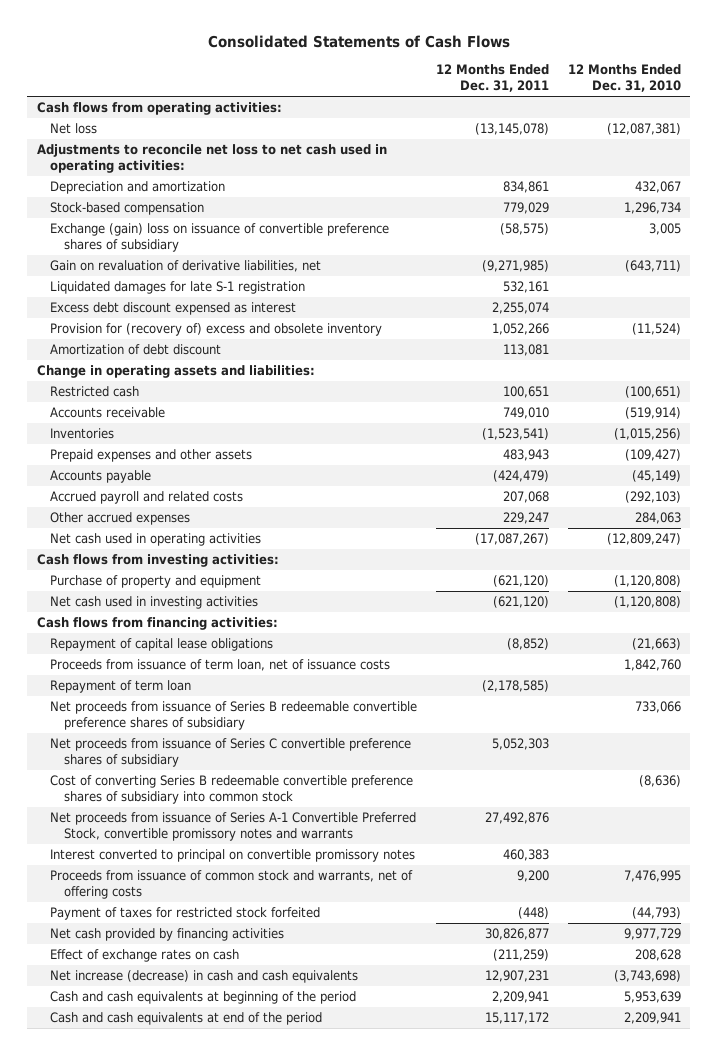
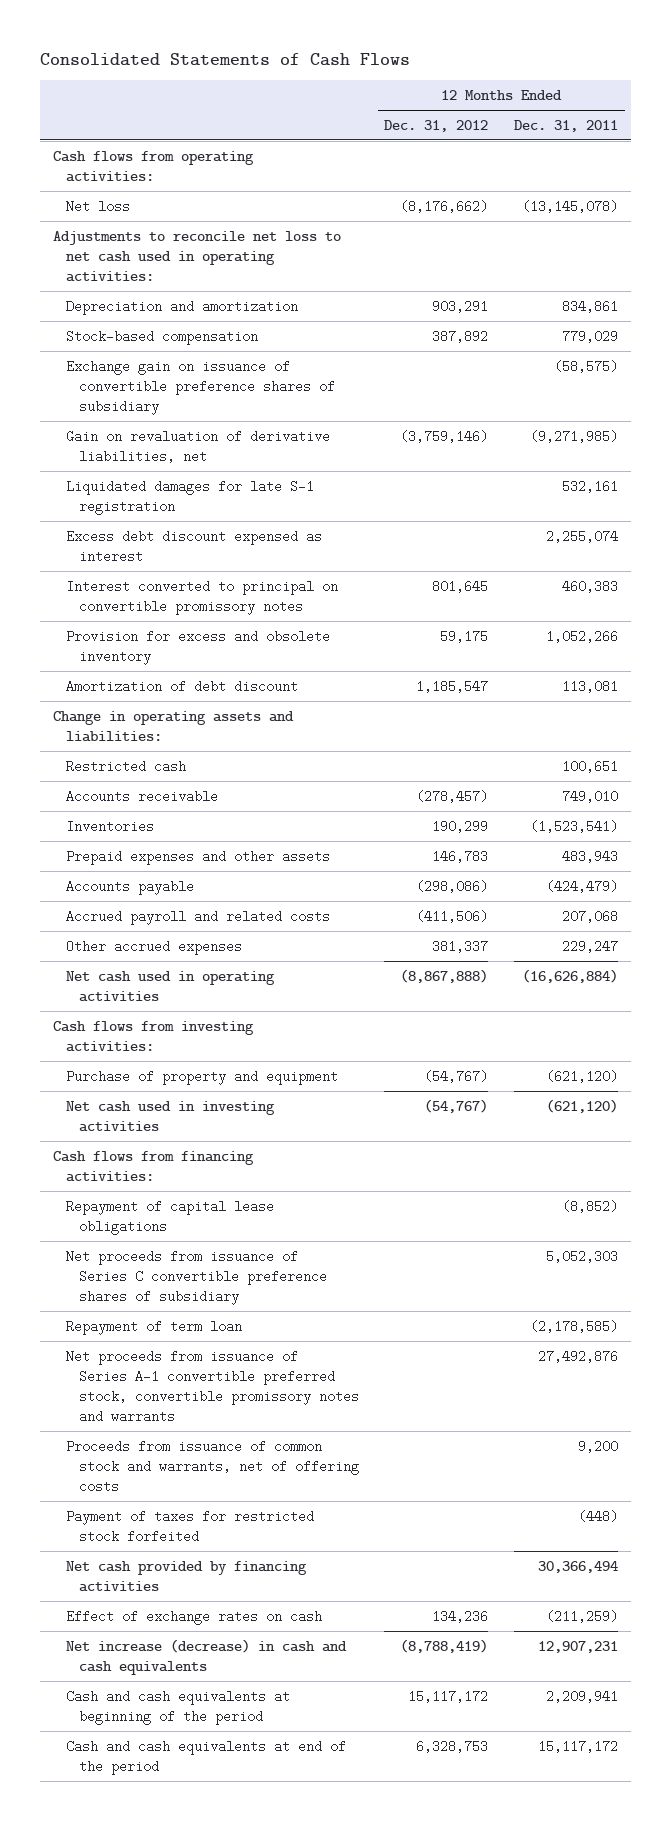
[567,64,681,93] 12 Months Ended Dec. 31, 2010 -> none
none -> [384,119,489,132] Dec. 31, 2012
[50,223,390,252] Exchange (gain) loss on issuance of convertible preference shares of subsidiary -> [65,359,335,415] Exchange gain on issuance of convertible preference shares of subsidiary
[50,849,416,863] Interest converted to principal on convertible promissory notes -> [65,579,338,615] Interest converted to principal on convertible promissory notes
[50,323,383,337] Provision for (recovery of) excess and obsolete inventory -> [65,629,330,665] Provision for excess and obsolete inventory
[474,533,549,546] (17,087,267) -> [522,968,619,983] (16,626,884)
[50,659,391,672] Proceeds from issuance of term loan, net of issuance costs -> none
[50,701,418,730] Net proceeds from issuance of Series B redeemable convertible preference shares of subsidiary -> none
[50,775,414,804] Cost of converting Series B redeemable convertible preference shares of subsidiary into common stock -> none
[50,680,192,694] Repayment of term loan -> [65,1319,242,1335] Repayment of term loan
[50,812,417,841] Net proceeds from issuance of Series A-1 Convertible Preferred Stock, convertible promissory notes and warrants -> [65,1349,359,1424] Net proceeds from issuance of Series A-1 convertible preferred stock, convertible promissory notes and warrants
[484,928,549,941] 30,826,877 -> [538,1560,619,1573] 30,366,494

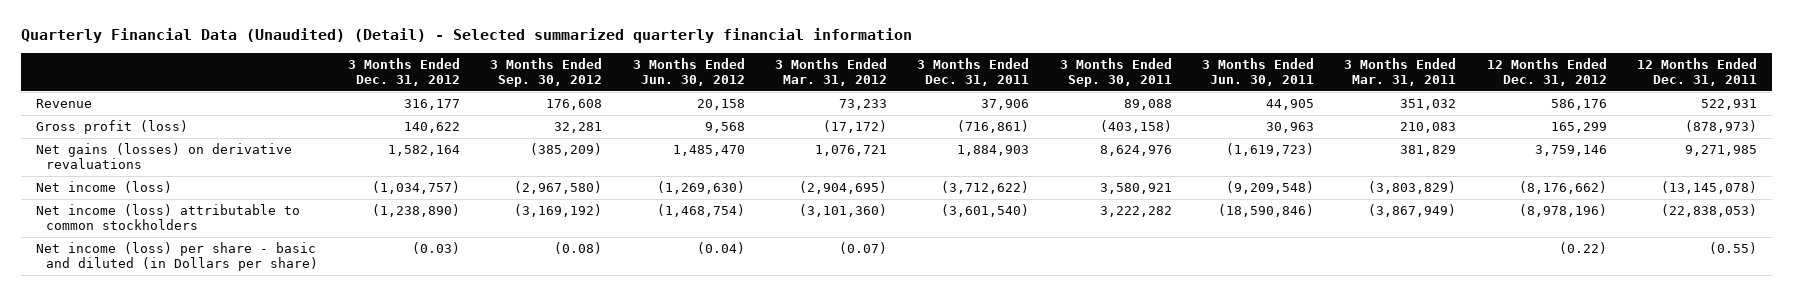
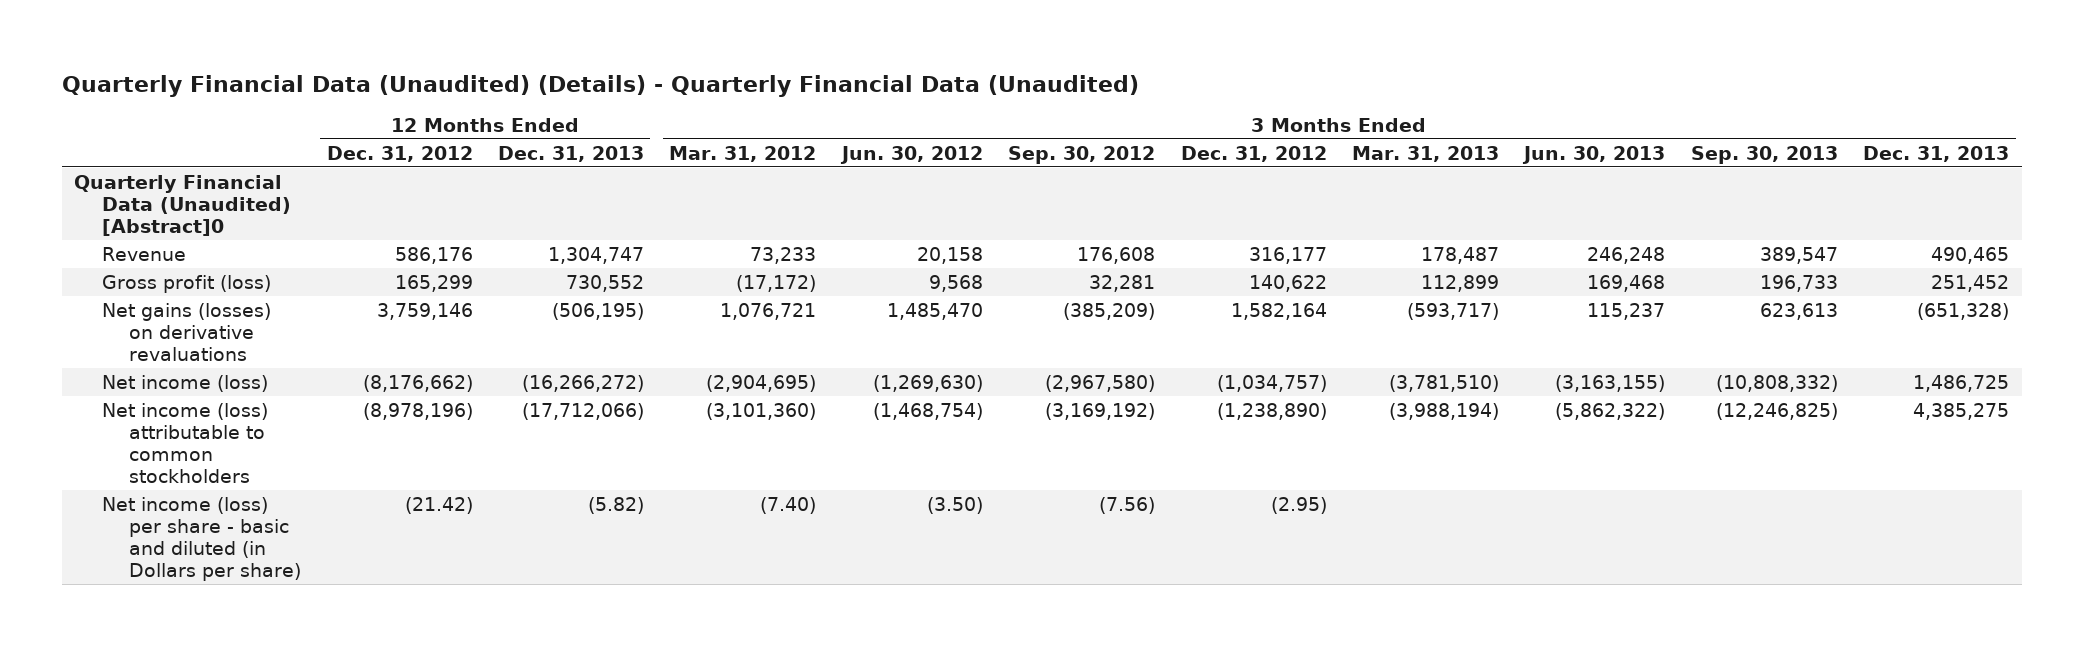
[20,28,912,44] Quarterly Financial Data (Unaudited) (Detail) - Selected summarized quarterly financial information -> [61,74,1139,97] Quarterly Financial Data (Unaudited) (Details) - Quarterly Financial Data (Unaudited)
[917,58,1030,86] 3 Months Ended Dec. 31, 2011 -> none
[1059,58,1172,87] 3 Months Ended Sep. 30, 2011 -> none
[1202,58,1315,86] 3 Months Ended Jun. 30, 2011 -> none
[1344,58,1457,86] 3 Months Ended Mar. 31, 2011 -> none
[1637,58,1758,86] 12 Months Ended Dec. 31, 2011 -> none
none -> [497,145,644,162] Dec. 31, 2013
none -> [1351,145,1499,162] Mar. 31, 2013
none -> [1522,145,1666,164] Jun. 30, 2013
none -> [1690,145,1838,164] Sep. 30, 2013
none -> [1863,145,2010,162] Dec. 31, 2013
none -> [74,175,291,237] Quarterly Financial Data (Unaudited) [Abstract]0
[412,242,461,255] (0.03) -> [1270,497,1327,515] (2.95)
[554,242,603,255] (0.08) -> [1099,497,1156,515] (7.56)
[696,242,745,255] (0.04) -> [926,497,983,515] (3.50)
[839,242,888,255] (0.07) -> [760,497,817,515] (7.40)
[1558,242,1607,255] (0.22) -> [404,497,473,515] (21.42)

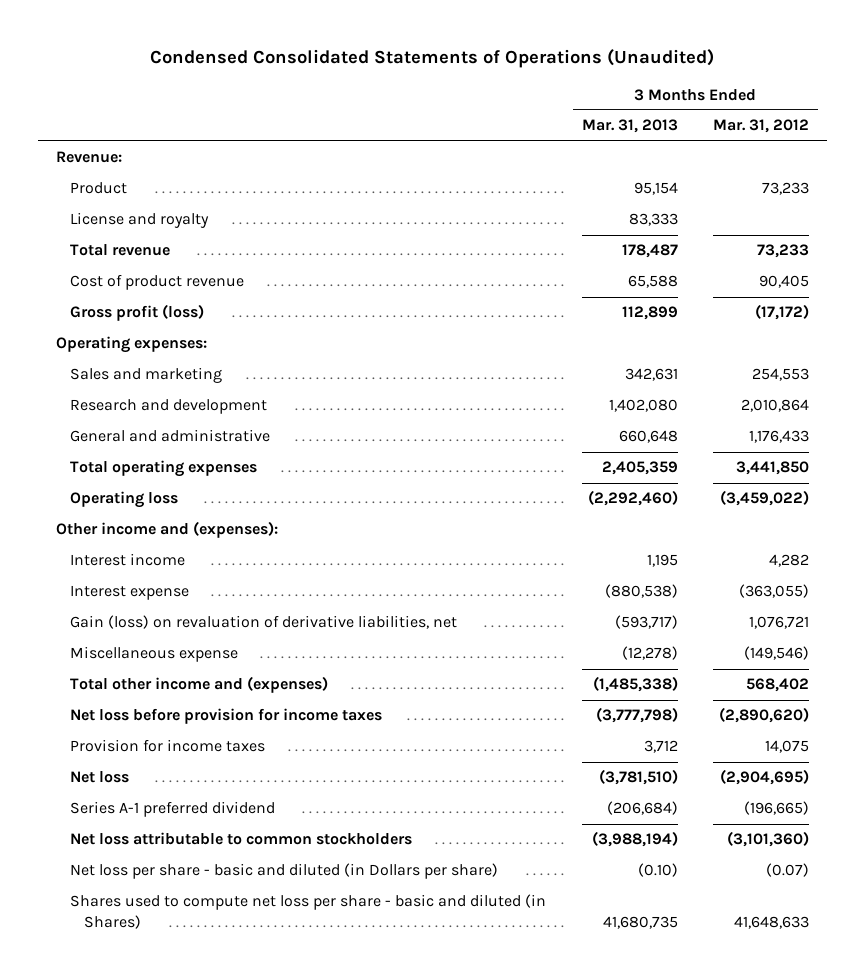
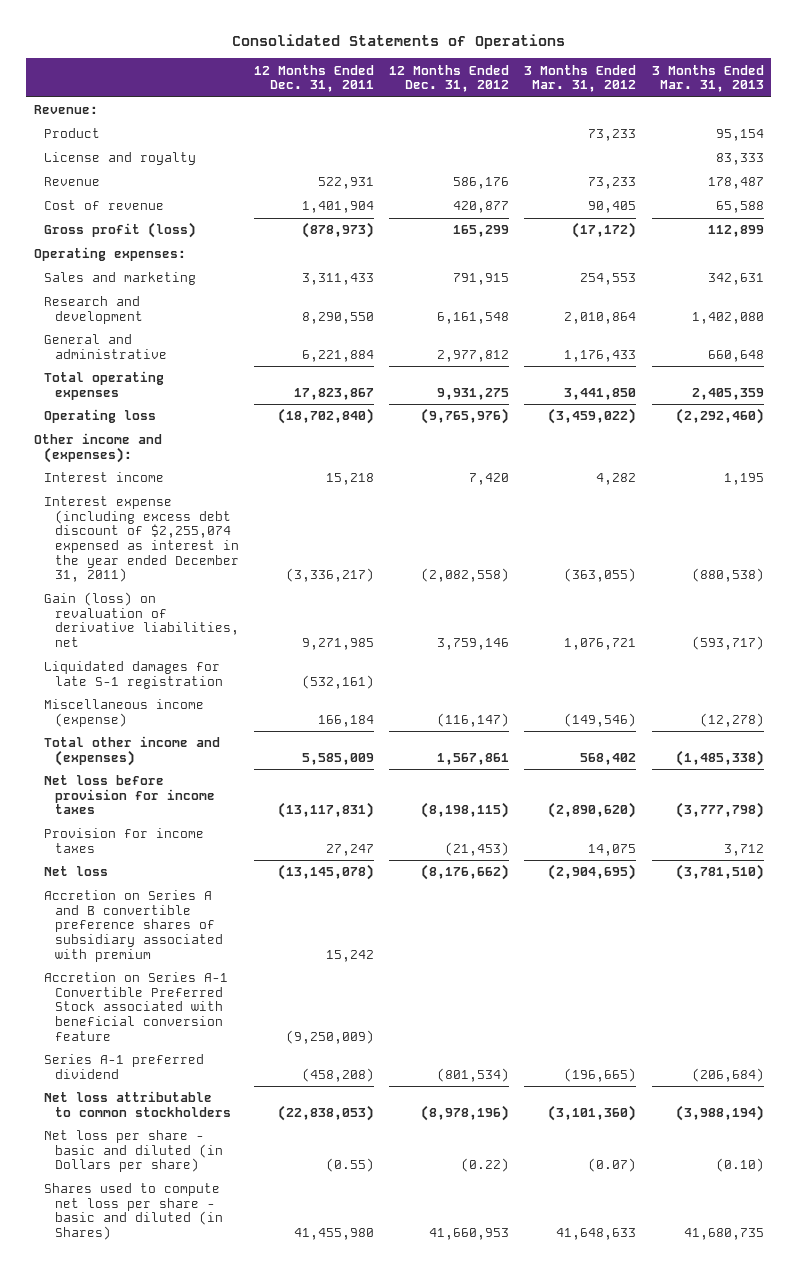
[150,48,715,68] Condensed Consolidated Statements of Operations (Unaudited) -> [231,33,565,49] Consolidated Statements of Operations
none -> [253,64,374,93] 12 Months Ended Dec. 31, 2011
none -> [389,64,510,93] 12 Months Ended Dec. 31, 2012
[69,244,170,257] Total revenue -> [44,177,101,187] Revenue
[69,274,244,291] Cost of product revenue -> [44,200,165,211] Cost of revenue
[69,585,189,601] Interest expense -> [44,496,239,583] Interest expense (including excess debt discount of $2,255,074 expensed as interest in the year ended December 31, 2011)
none -> [44,661,223,689] Liquidated damages for late S-1 registration
[69,646,238,663] Miscellaneous expense -> [44,699,205,727] Miscellaneous income (expense)
none -> [44,890,223,962] Accretion on Series A and B convertible preference shares of subsidiary associated with premium
none -> [44,972,229,1041] Accretion on Series A-1 Convertible Preferred Stock associated with beneficial conversion feature

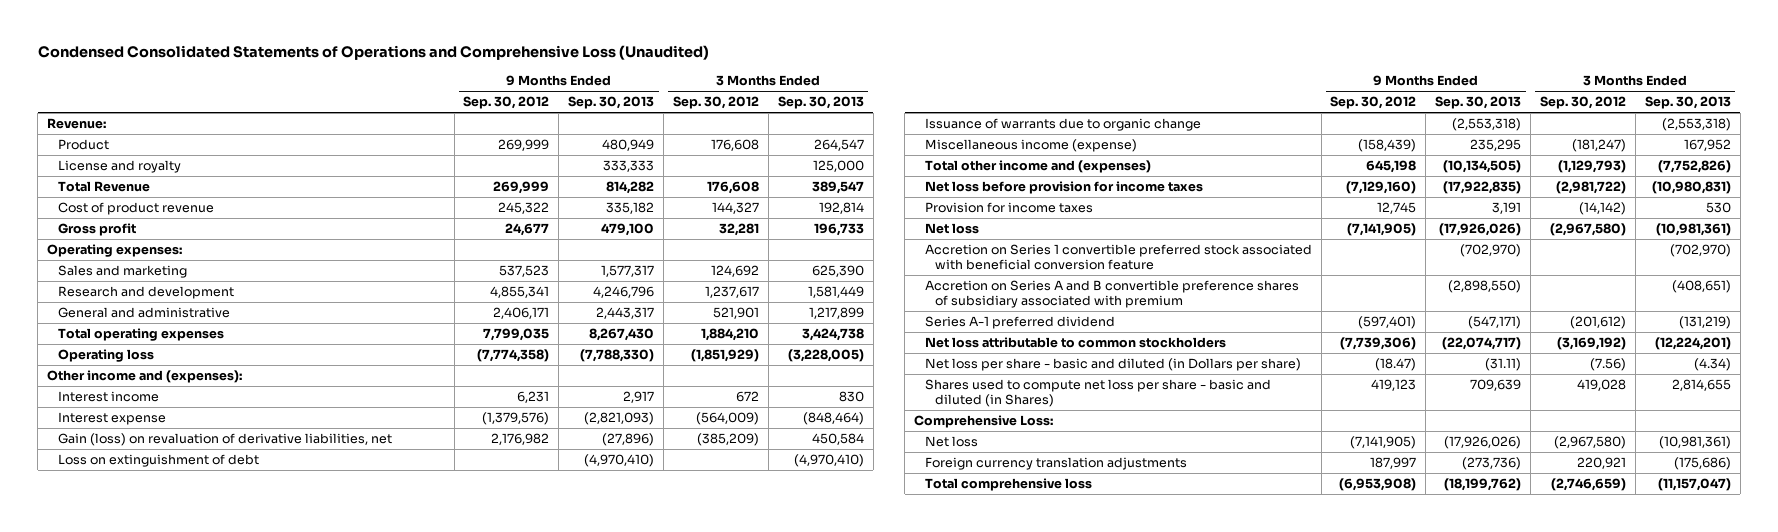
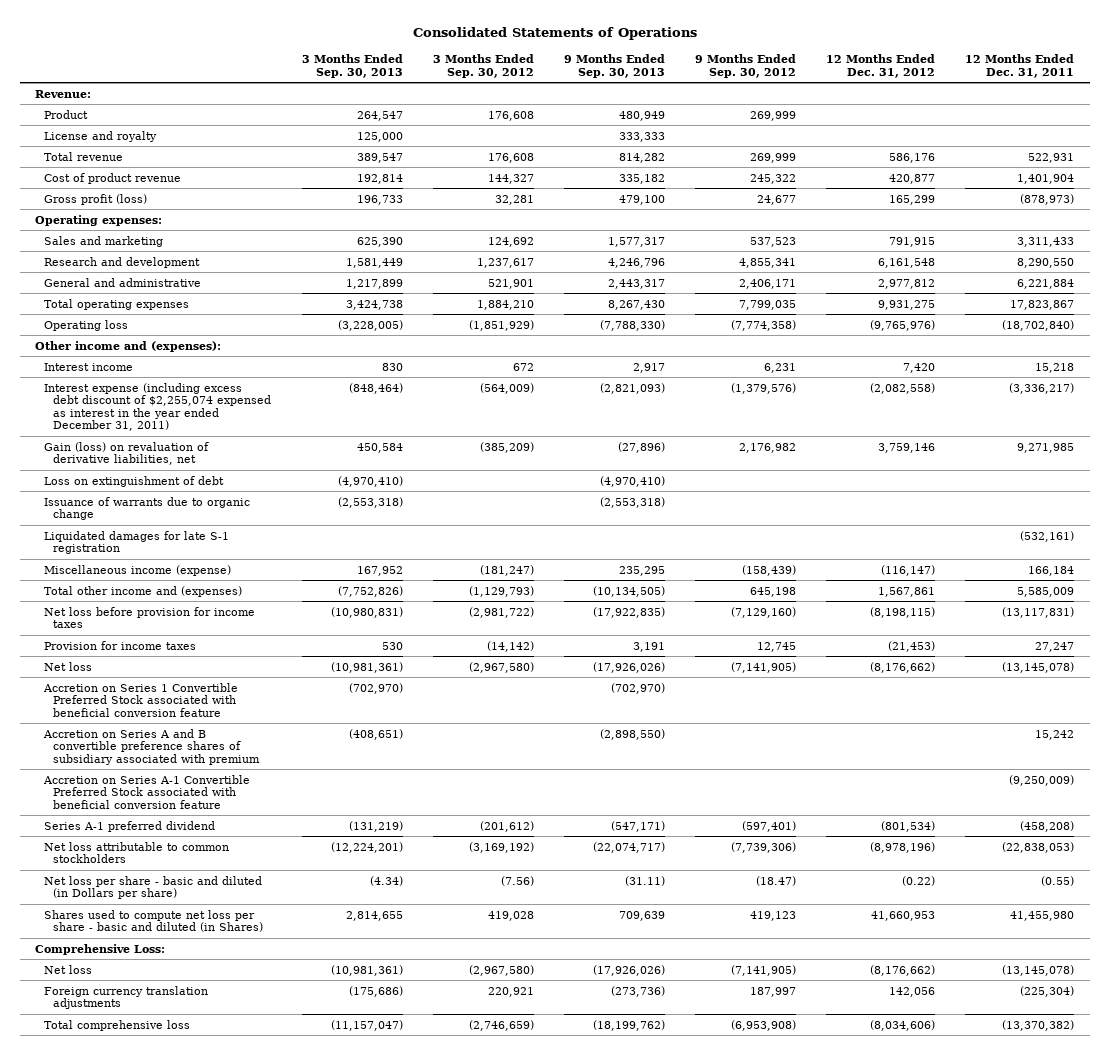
[37,45,709,61] Condensed Consolidated Statements of Operations and Comprehensive Loss (Unaudited) -> [412,27,697,41] Consolidated Statements of Operations
none -> [826,53,936,78] 12 Months Ended Dec. 31, 2012
none -> [965,53,1075,78] 12 Months Ended Dec. 31, 2011
[57,181,150,193] Total Revenue -> [44,151,124,161] Total revenue
[57,223,136,237] Gross profit -> [44,193,148,205] Gross profit (loss)
[57,412,166,426] Interest expense -> [44,382,272,432] Interest expense (including excess debt discount of $2,255,074 expensed as interest in the year ended December 31, 2011)
none -> [44,530,230,555] Liquidated damages for late S-1 registration
[924,244,1312,270] Accretion on Series 1 convertible preferred stock associated with beneficial conversion feature -> [43,682,239,717] Accretion on Series 1 Convertible Preferred Stock associated with beneficial conversion feature
none -> [43,774,251,809] Accretion on Series A-1 Convertible Preferred Stock associated with beneficial conversion feature

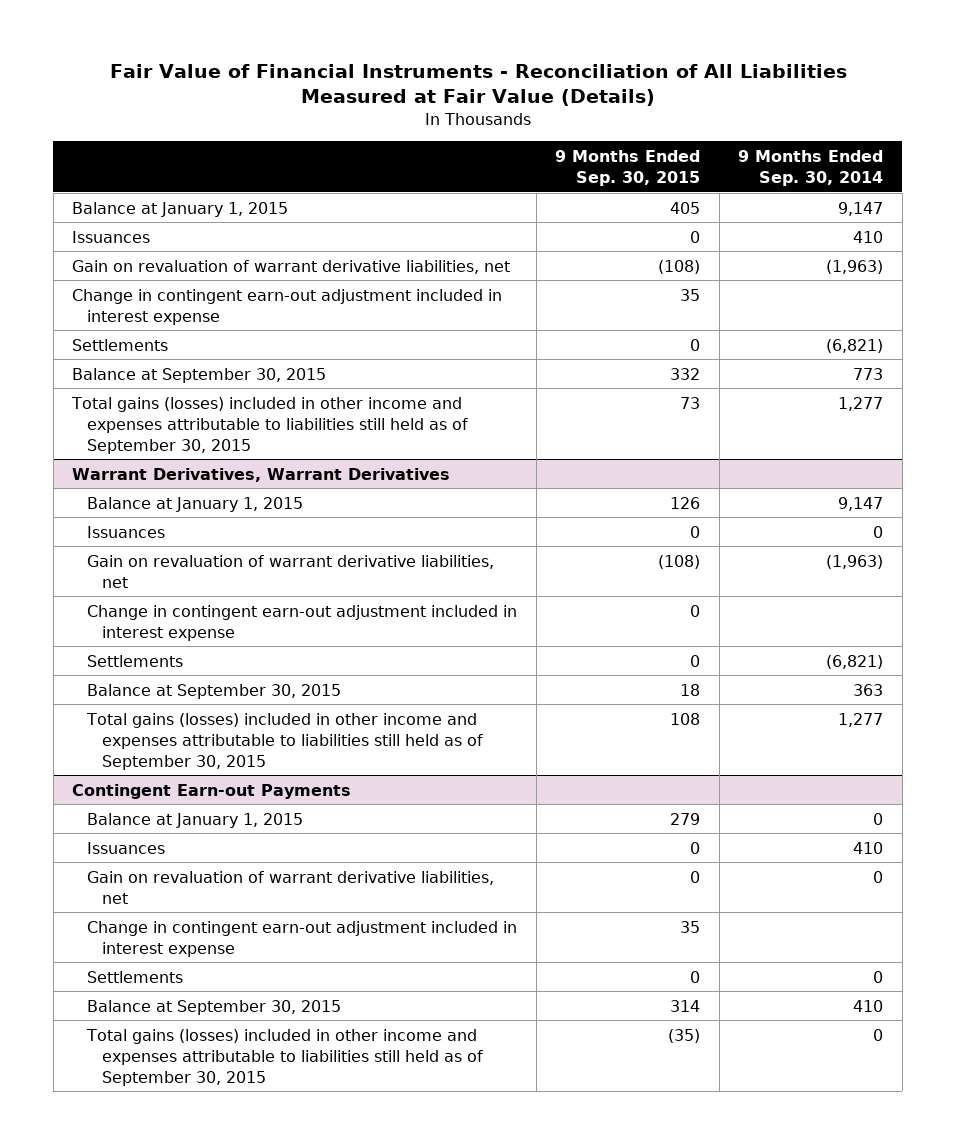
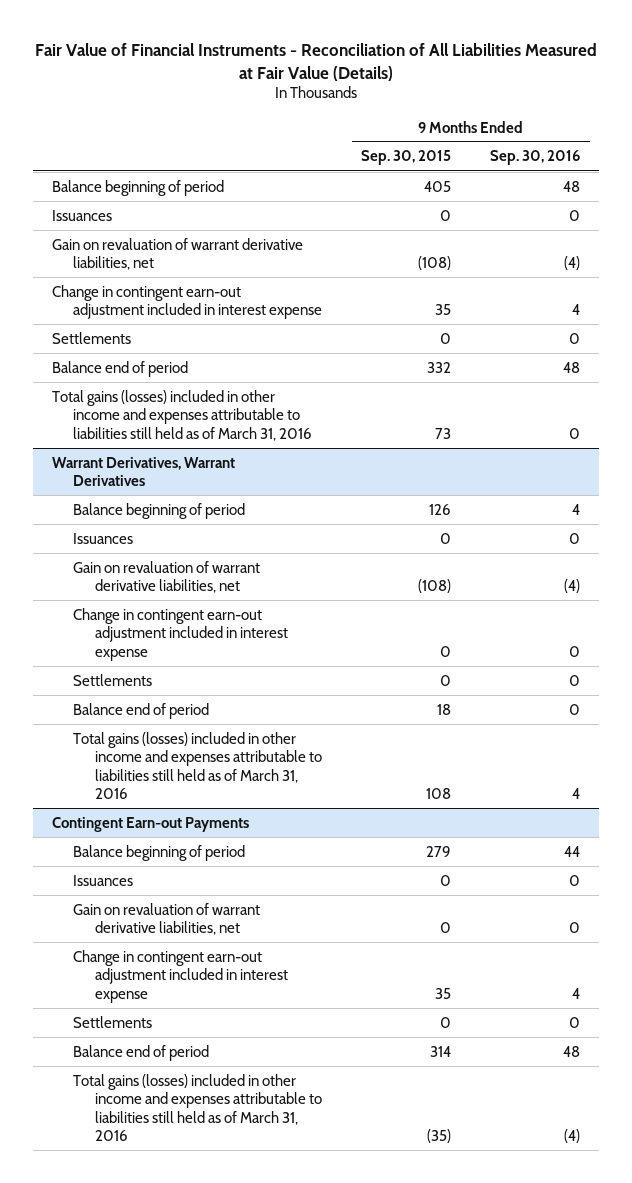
[738,150,884,187] 9 Months Ended Sep. 30, 2014 -> none
none -> [490,150,581,166] Sep. 30, 2016
[72,201,289,217] Balance at January 1, 2015 -> [52,179,225,196] Balance beginning of period
[72,367,327,383] Balance at September 30, 2015 -> [52,360,189,377] Balance end of period
[71,396,469,454] Total gains (losses) included in other income and expenses attributable to liabilities still held as of September 30, 2015 -> [52,389,313,441] Total gains (losses) included in other income and expenses attributable to liabilities still held as of March 31, 2016
[87,496,304,512] Balance at January 1, 2015 -> [73,502,246,519] Balance beginning of period
[87,683,342,699] Balance at September 30, 2015 -> [73,702,210,719] Balance end of period
[86,712,484,770] Total gains (losses) included in other income and expenses attributable to liabilities still held as of September 30, 2015 -> [73,731,322,800] Total gains (losses) included in other income and expenses attributable to liabilities still held as of March 31, 2016
[87,812,304,828] Balance at January 1, 2015 -> [73,844,246,861] Balance beginning of period
[87,999,342,1015] Balance at September 30, 2015 -> [73,1044,210,1061] Balance end of period
[86,1028,484,1086] Total gains (losses) included in other income and expenses attributable to liabilities still held as of September 30, 2015 -> [73,1073,322,1142] Total gains (losses) included in other income and expenses attributable to liabilities still held as of March 31, 2016

